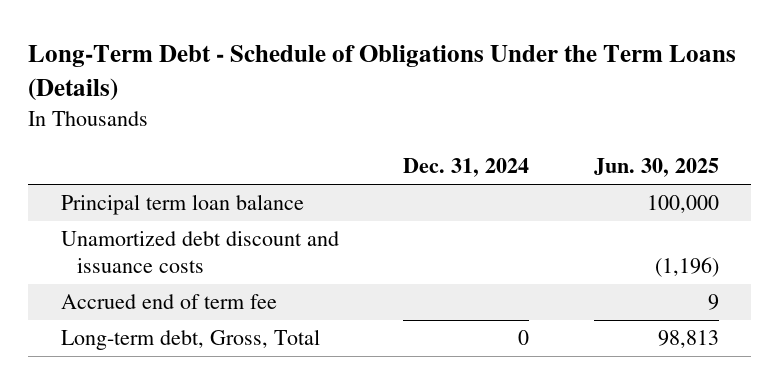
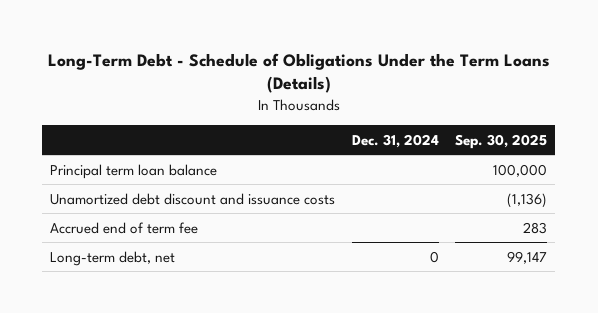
[593,158,719,178] Jun. 30, 2025 -> none
none -> [455,133,548,149] Sep. 30, 2025
[60,329,320,351] Long-term debt, Gross, Total -> [50,250,176,266] Long-term debt, net

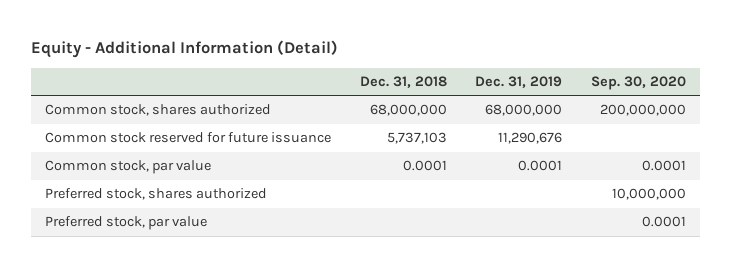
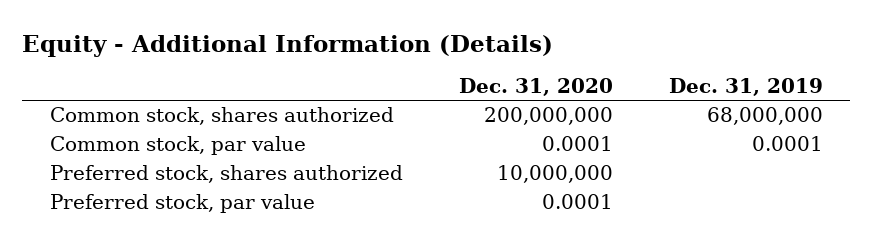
[30,40,338,59] Equity - Additional Information (Detail) -> [21,35,553,58] Equity - Additional Information (Details)
[359,76,447,89] Dec. 31, 2018 -> none
[590,76,686,91] Sep. 30, 2020 -> none
none -> [458,78,613,97] Dec. 31, 2020
[45,132,332,144] Common stock reserved for future issuance -> none

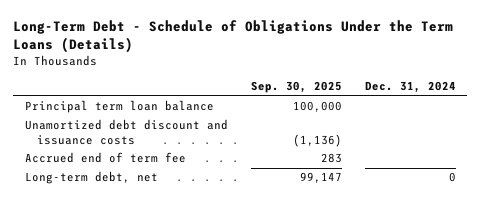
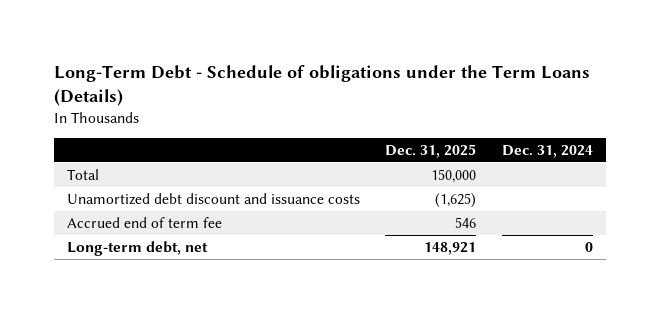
[13,20,454,54] Long-Term Debt - Schedule of Obligations Under the Term Loans (Details) -> [53,64,590,106] Long-Term Debt - Schedule of obligations under the Term Loans (Details)
[250,81,342,94] Sep. 30, 2025 -> none
none -> [385,144,477,159] Dec. 31, 2025
[24,100,214,114] Principal term loan balance -> [66,168,99,180] Total

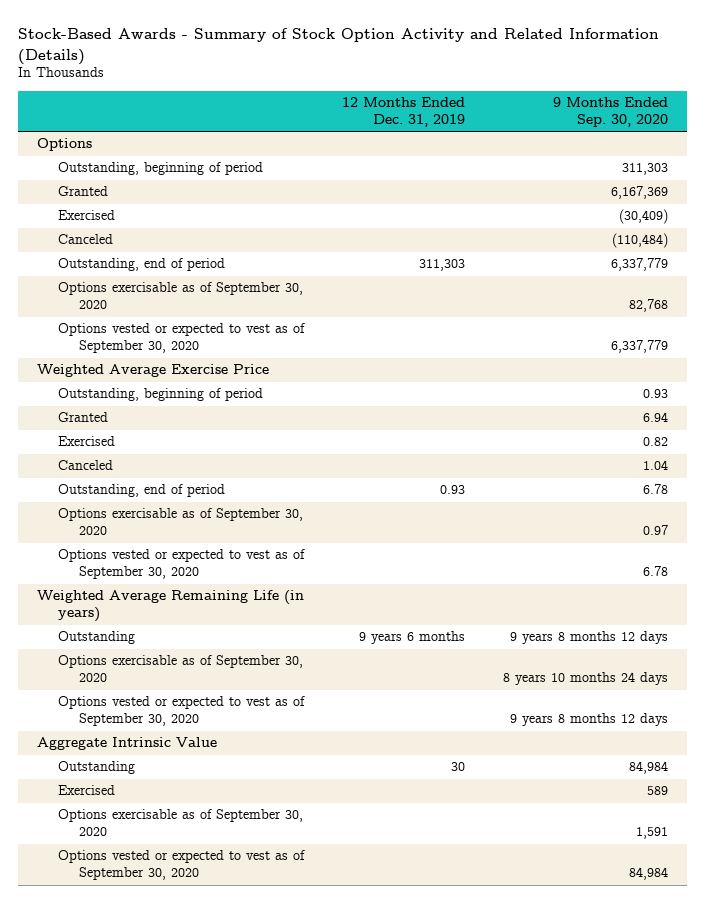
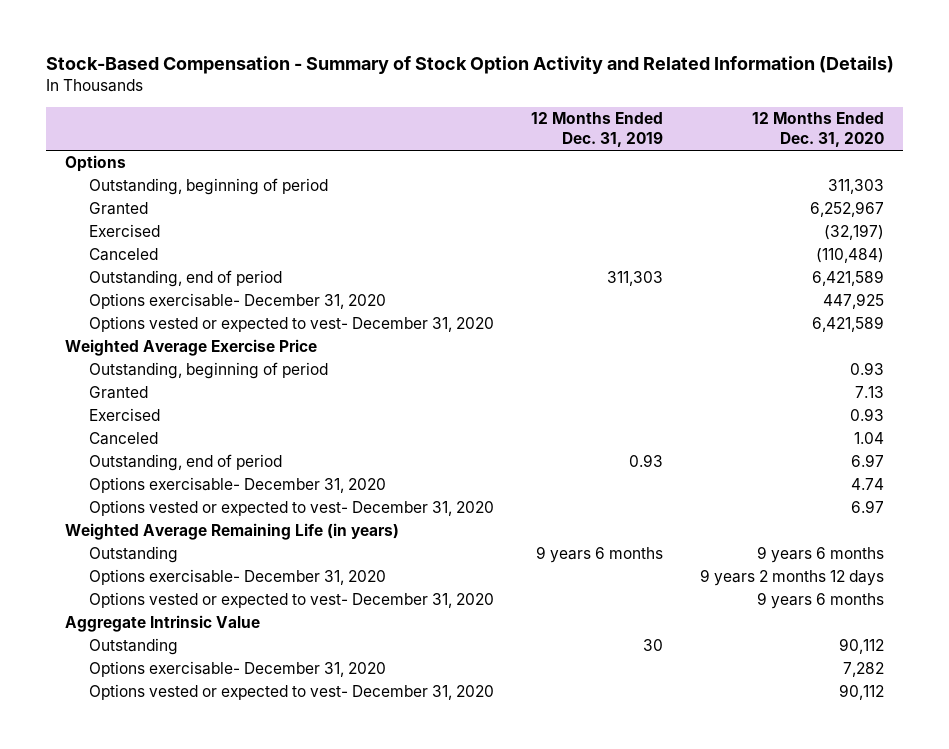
[18,27,660,65] Stock-Based Awards - Summary of Stock Option Activity and Related Information (Details) -> [46,56,895,75] Stock-Based Compensation - Summary of Stock Option Activity and Related Information (Details)
[552,97,668,128] 9 Months Ended Sep. 30, 2020 -> none
none -> [752,112,885,147] 12 Months Ended Dec. 31, 2020
[58,282,304,310] Options exercisable as of September 30, 2020 -> [89,293,387,310] Options exercisable- December 31, 2020
[58,323,306,354] Options vested or expected to vest as of September 30, 2020 -> [89,316,495,333] Options vested or expected to vest- December 31, 2020
[58,508,304,536] Options exercisable as of September 30, 2020 -> [89,477,387,494] Options exercisable- December 31, 2020
[58,549,306,580] Options vested or expected to vest as of September 30, 2020 -> [89,500,495,517] Options vested or expected to vest- December 31, 2020
[58,655,304,683] Options exercisable as of September 30, 2020 -> [89,569,387,586] Options exercisable- December 31, 2020
[58,696,306,727] Options vested or expected to vest as of September 30, 2020 -> [89,592,495,609] Options vested or expected to vest- December 31, 2020
[58,785,116,796] Exercised -> none
[58,809,304,837] Options exercisable as of September 30, 2020 -> [89,661,387,678] Options exercisable- December 31, 2020
[58,850,306,881] Options vested or expected to vest as of September 30, 2020 -> [89,684,495,701] Options vested or expected to vest- December 31, 2020

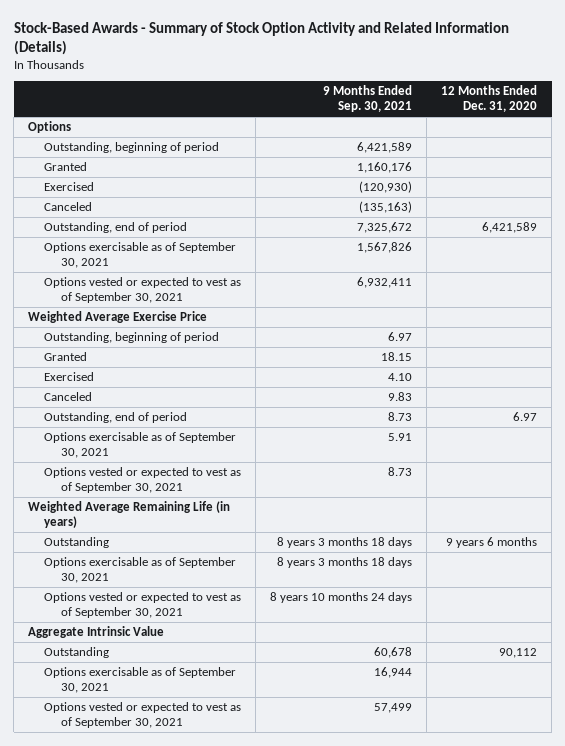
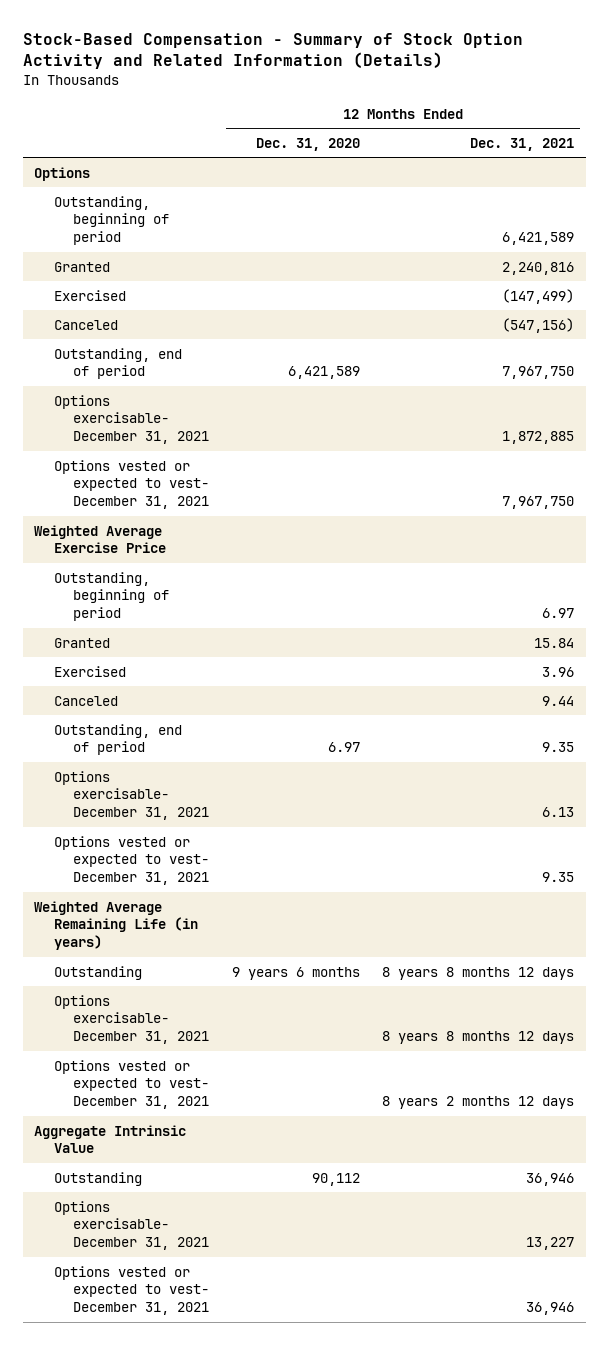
[13,21,509,56] Stock-Based Awards - Summary of Stock Option Activity and Related Information (Details) -> [22,32,523,70] Stock-Based Compensation - Summary of Stock Option Activity and Related Information (Details)
[323,85,413,113] 9 Months Ended Sep. 30, 2021 -> none
none -> [470,137,575,151] Dec. 31, 2021
[44,241,237,269] Options exercisable as of September 30, 2021 -> [53,394,209,445] Options exercisable- December 31, 2021
[44,276,242,304] Options vested or expected to vest as of September 30, 2021 -> [53,459,209,510] Options vested or expected to vest- December 31, 2021
[44,431,237,459] Options exercisable as of September 30, 2021 -> [53,770,209,821] Options exercisable- December 31, 2021
[44,466,242,494] Options vested or expected to vest as of September 30, 2021 -> [53,835,209,886] Options vested or expected to vest- December 31, 2021
[44,556,237,584] Options exercisable as of September 30, 2021 -> [53,994,209,1045] Options exercisable- December 31, 2021
[44,591,242,619] Options vested or expected to vest as of September 30, 2021 -> [53,1059,209,1110] Options vested or expected to vest- December 31, 2021
[44,666,237,694] Options exercisable as of September 30, 2021 -> [53,1200,209,1251] Options exercisable- December 31, 2021
[44,701,242,729] Options vested or expected to vest as of September 30, 2021 -> [53,1265,209,1316] Options vested or expected to vest- December 31, 2021

